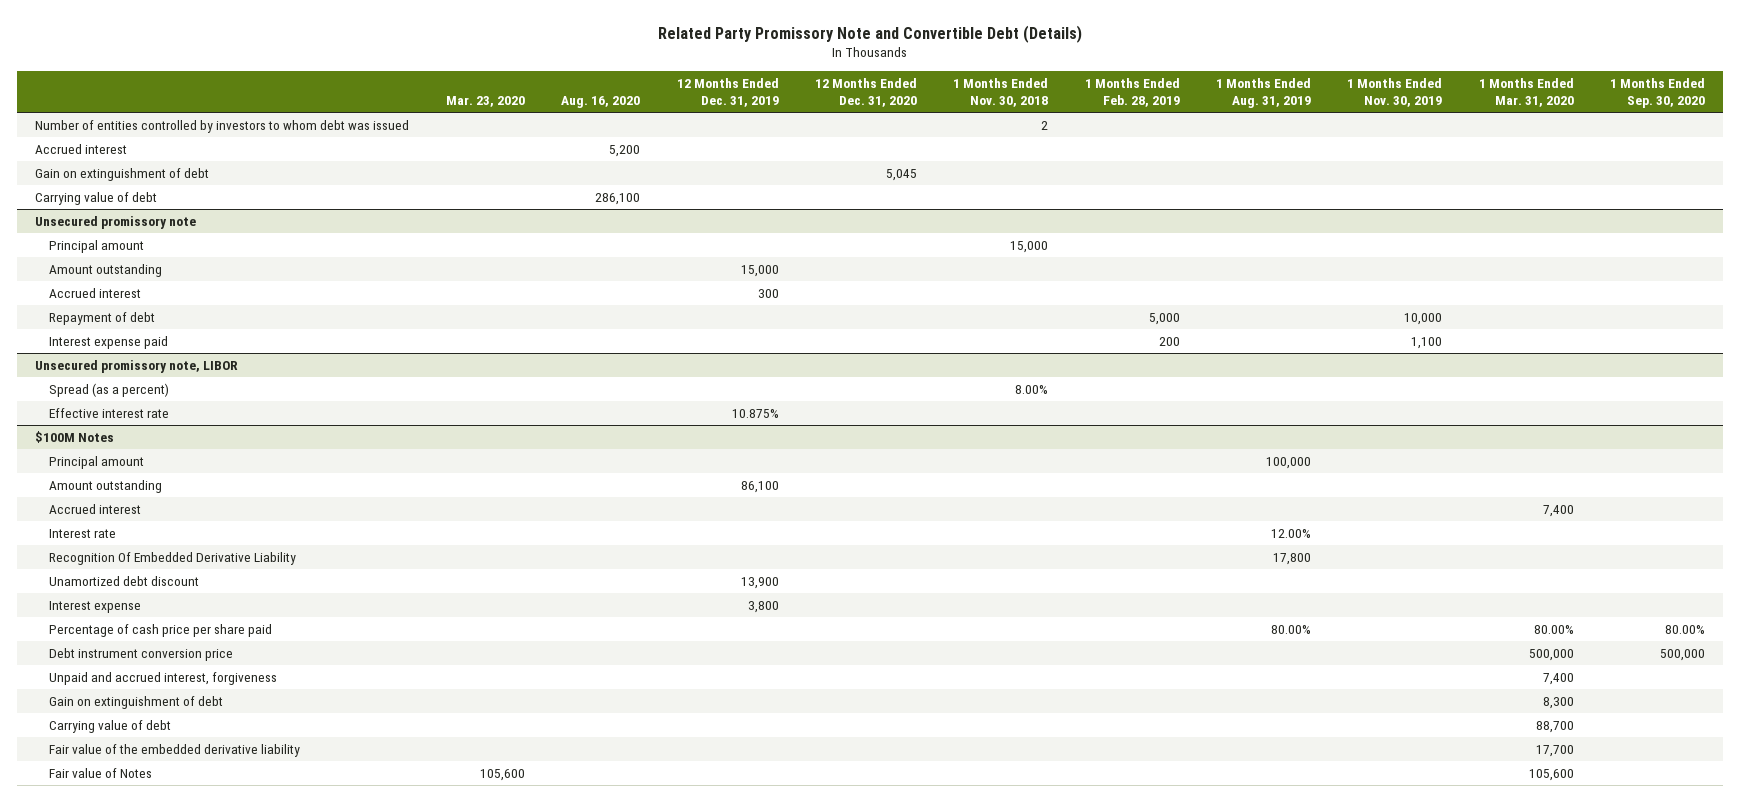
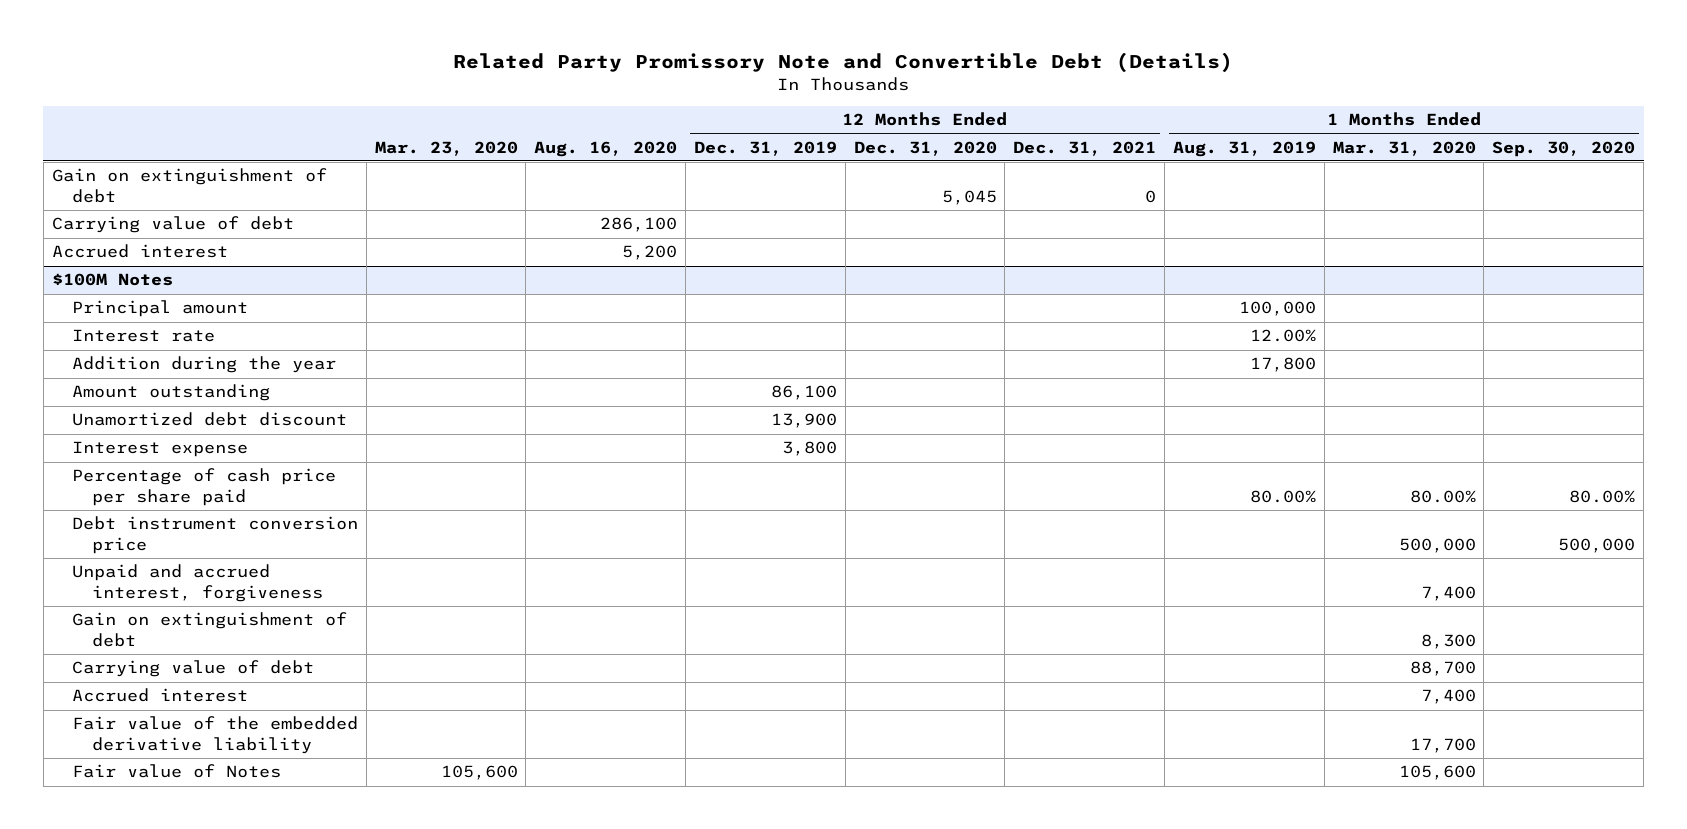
[953,77,1049,108] 1 Months Ended Nov. 30, 2018 -> none
[1084,77,1180,108] 1 Months Ended Feb. 28, 2019 -> none
[1347,77,1443,108] 1 Months Ended Nov. 30, 2019 -> none
none -> [1013,140,1157,156] Dec. 31, 2021
[35,119,410,133] Number of entities controlled by investors to whom debt was issued -> none
[35,215,197,229] Unsecured promissory note -> none
[49,239,145,253] Principal amount -> none
[49,263,163,277] Amount outstanding -> none
[49,287,142,298] Accrued interest -> none
[49,311,156,325] Repayment of debt -> none
[49,335,169,349] Interest expense paid -> none
[35,359,239,373] Unsecured promissory note, LIBOR -> none
[49,382,170,397] Spread (as a percent) -> none
[49,407,170,418] Effective interest rate -> none
[35,143,128,154] Accrued interest -> [51,244,228,259] Accrued interest
[49,551,297,565] Recognition Of Embedded Derivative Liability -> [71,356,336,374] Addition during the year
[49,479,163,493] Amount outstanding -> [71,384,270,402] Amount outstanding
[49,503,142,514] Accrued interest -> [71,688,248,703] Accrued interest

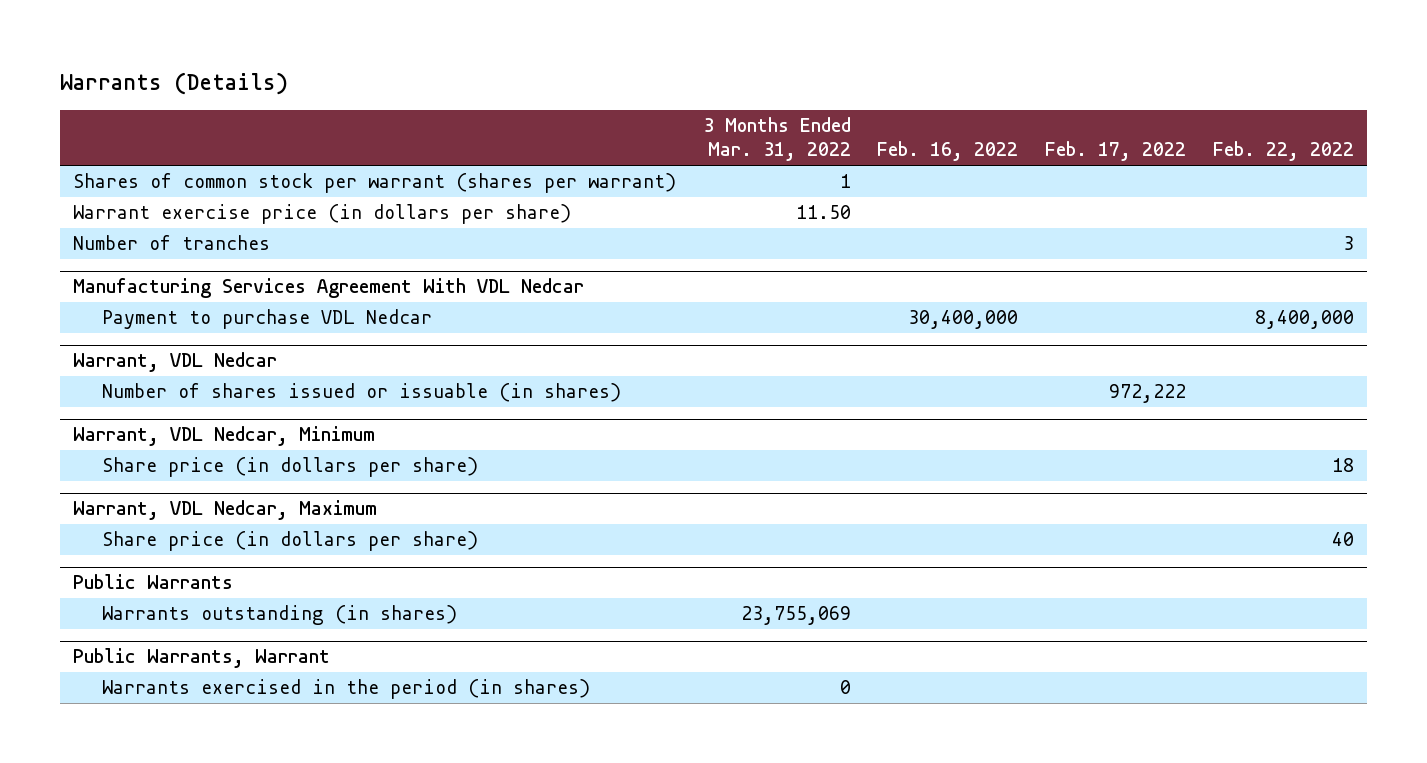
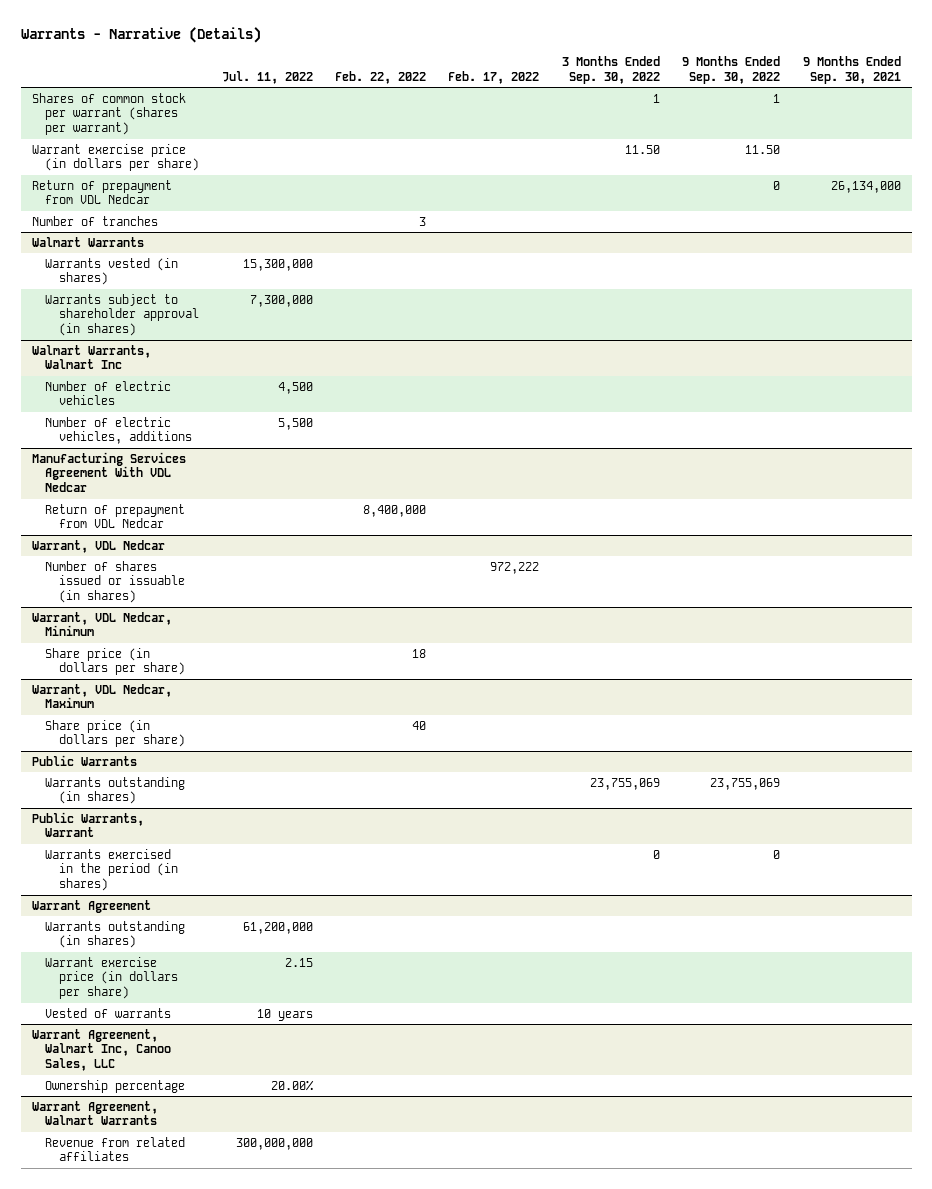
[59,72,288,96] Warrants (Details) -> [20,27,261,44] Warrants - Narrative (Details)
[702,117,851,162] 3 Months Ended Mar. 31, 2022 -> none
[877,141,1019,162] Feb. 16, 2022 -> none
none -> [221,70,313,84] Jul. 11, 2022
none -> [561,56,660,84] 3 Months Ended Sep. 30, 2022
none -> [682,56,781,84] 9 Months Ended Sep. 30, 2022
none -> [802,56,901,84] 9 Months Ended Sep. 30, 2021
none -> [31,179,172,205] Return of prepayment from VDL Nedcar
none -> [31,236,144,247] Walmart Warrants
none -> [45,257,179,286] Warrants vested (in shares)
none -> [45,293,199,336] Warrants subject to shareholder approval (in shares)
none -> [31,344,151,370] Walmart Warrants, Walmart Inc
none -> [45,380,172,406] Number of electric vehicles
none -> [45,416,192,445] Number of electric vehicles, additions
[102,309,433,330] Payment to purchase VDL Nedcar -> [45,503,186,529] Return of prepayment from VDL Nedcar
none -> [31,899,151,913] Warrant Agreement
none -> [45,920,186,949] Warrants outstanding (in shares)
none -> [45,956,178,999] Warrant exercise price (in dollars per share)
none -> [45,1007,172,1018] Vested of warrants
none -> [31,1028,172,1071] Warrant Agreement, Walmart Inc, Canoo Sales, LLC
none -> [45,1079,186,1093] Ownership percentage
none -> [31,1100,158,1126] Warrant Agreement, Walmart Warrants
none -> [45,1136,186,1162] Revenue from related affiliates

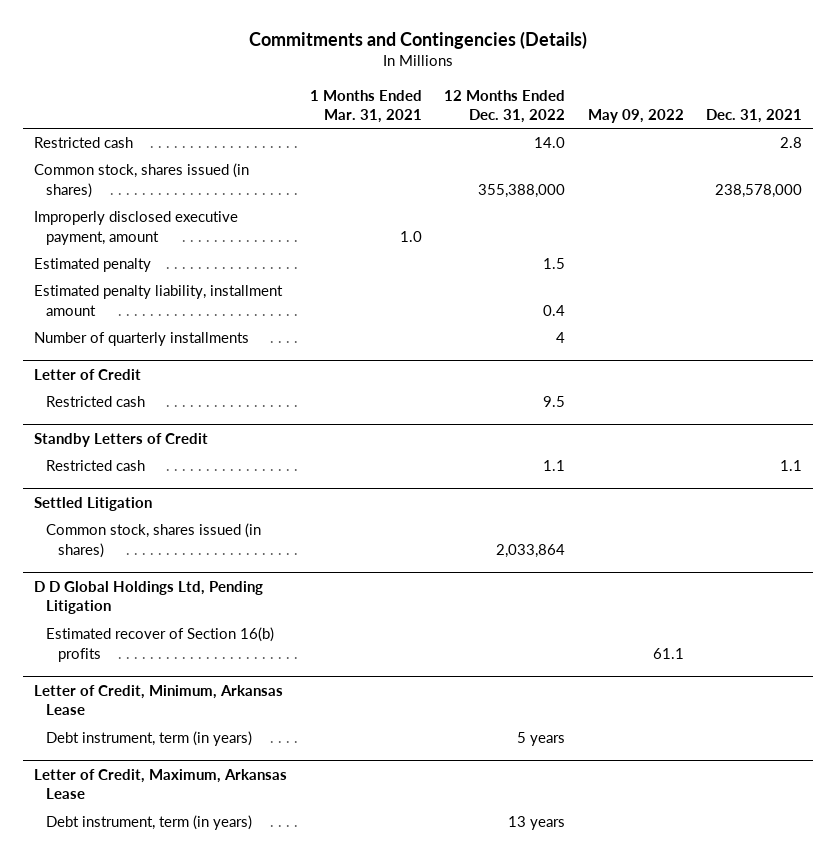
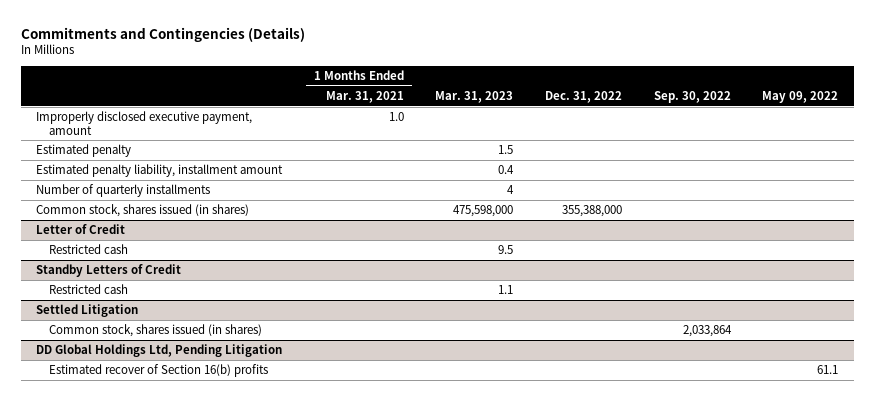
[444,89,566,124] 12 Months Ended Dec. 31, 2022 -> none
[706,109,803,124] Dec. 31, 2021 -> none
none -> [435,90,514,103] Mar. 31, 2023
none -> [545,90,623,103] Dec. 31, 2022
none -> [653,90,731,103] Sep. 30, 2022
[33,137,133,149] Restricted cash -> none
[33,163,249,198] Common stock, shares issued (in shares) -> [36,204,250,218] Common stock, shares issued (in shares)
[33,580,263,615] D D Global Holdings Ltd, Pending Litigation -> [36,344,283,358] DD Global Holdings Ltd, Pending Litigation
[33,684,283,716] Letter of Credit, Minimum, Arkansas Lease -> none
[46,731,253,747] Debt instrument, term (in years) -> none
[33,768,287,800] Letter of Credit, Maximum, Arkansas Lease -> none
[46,815,253,831] Debt instrument, term (in years) -> none

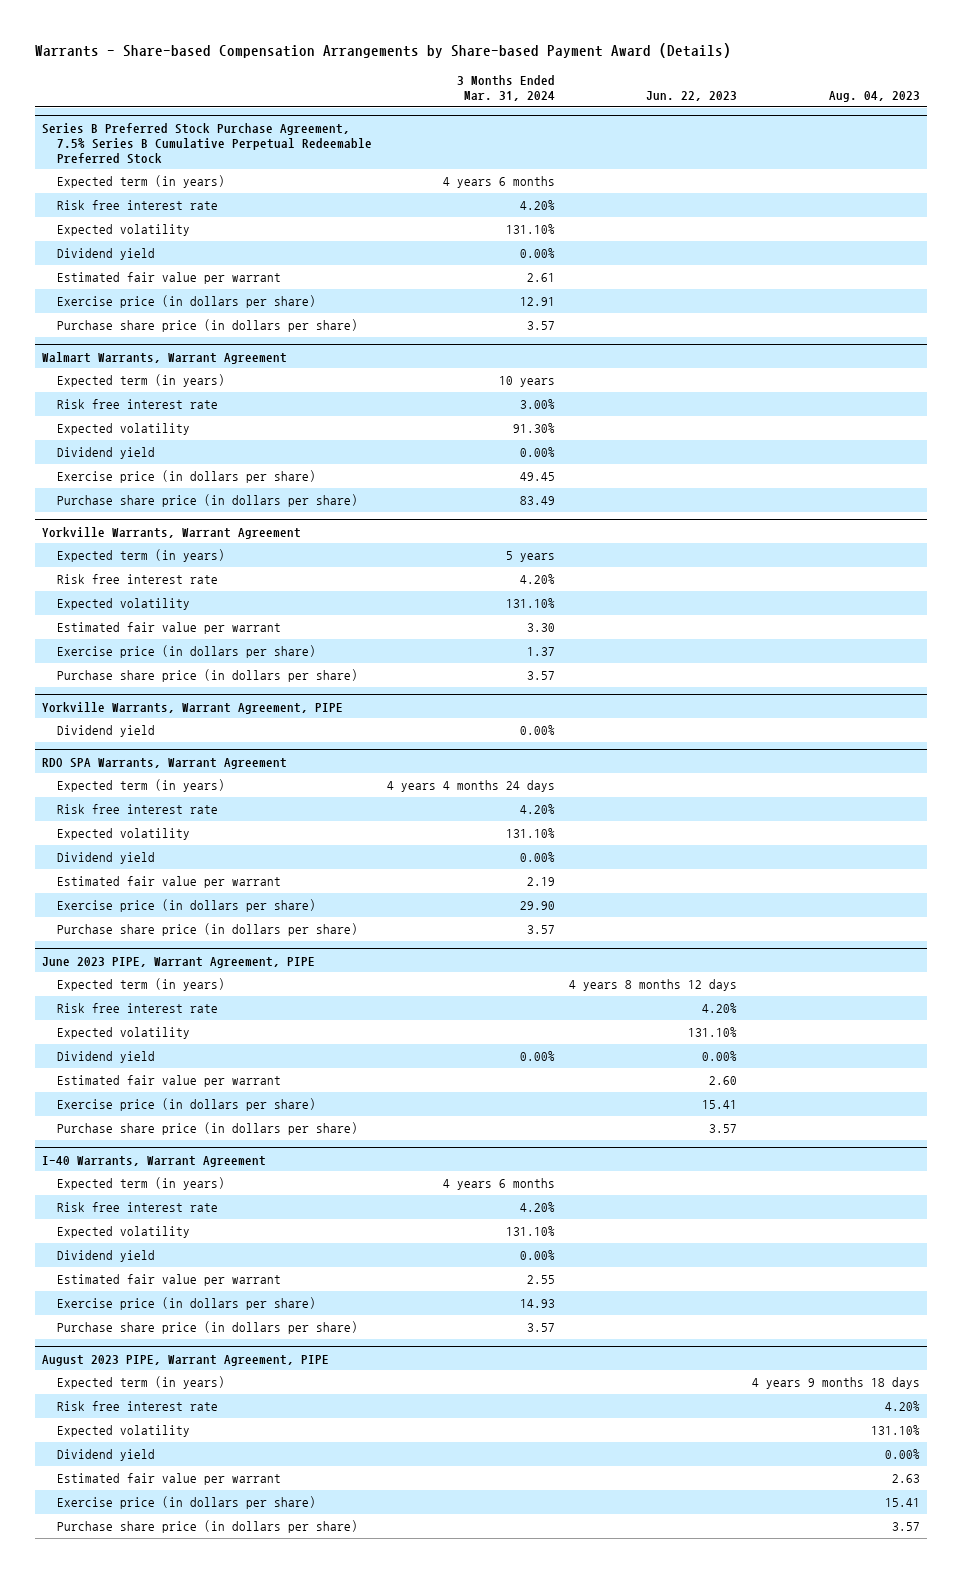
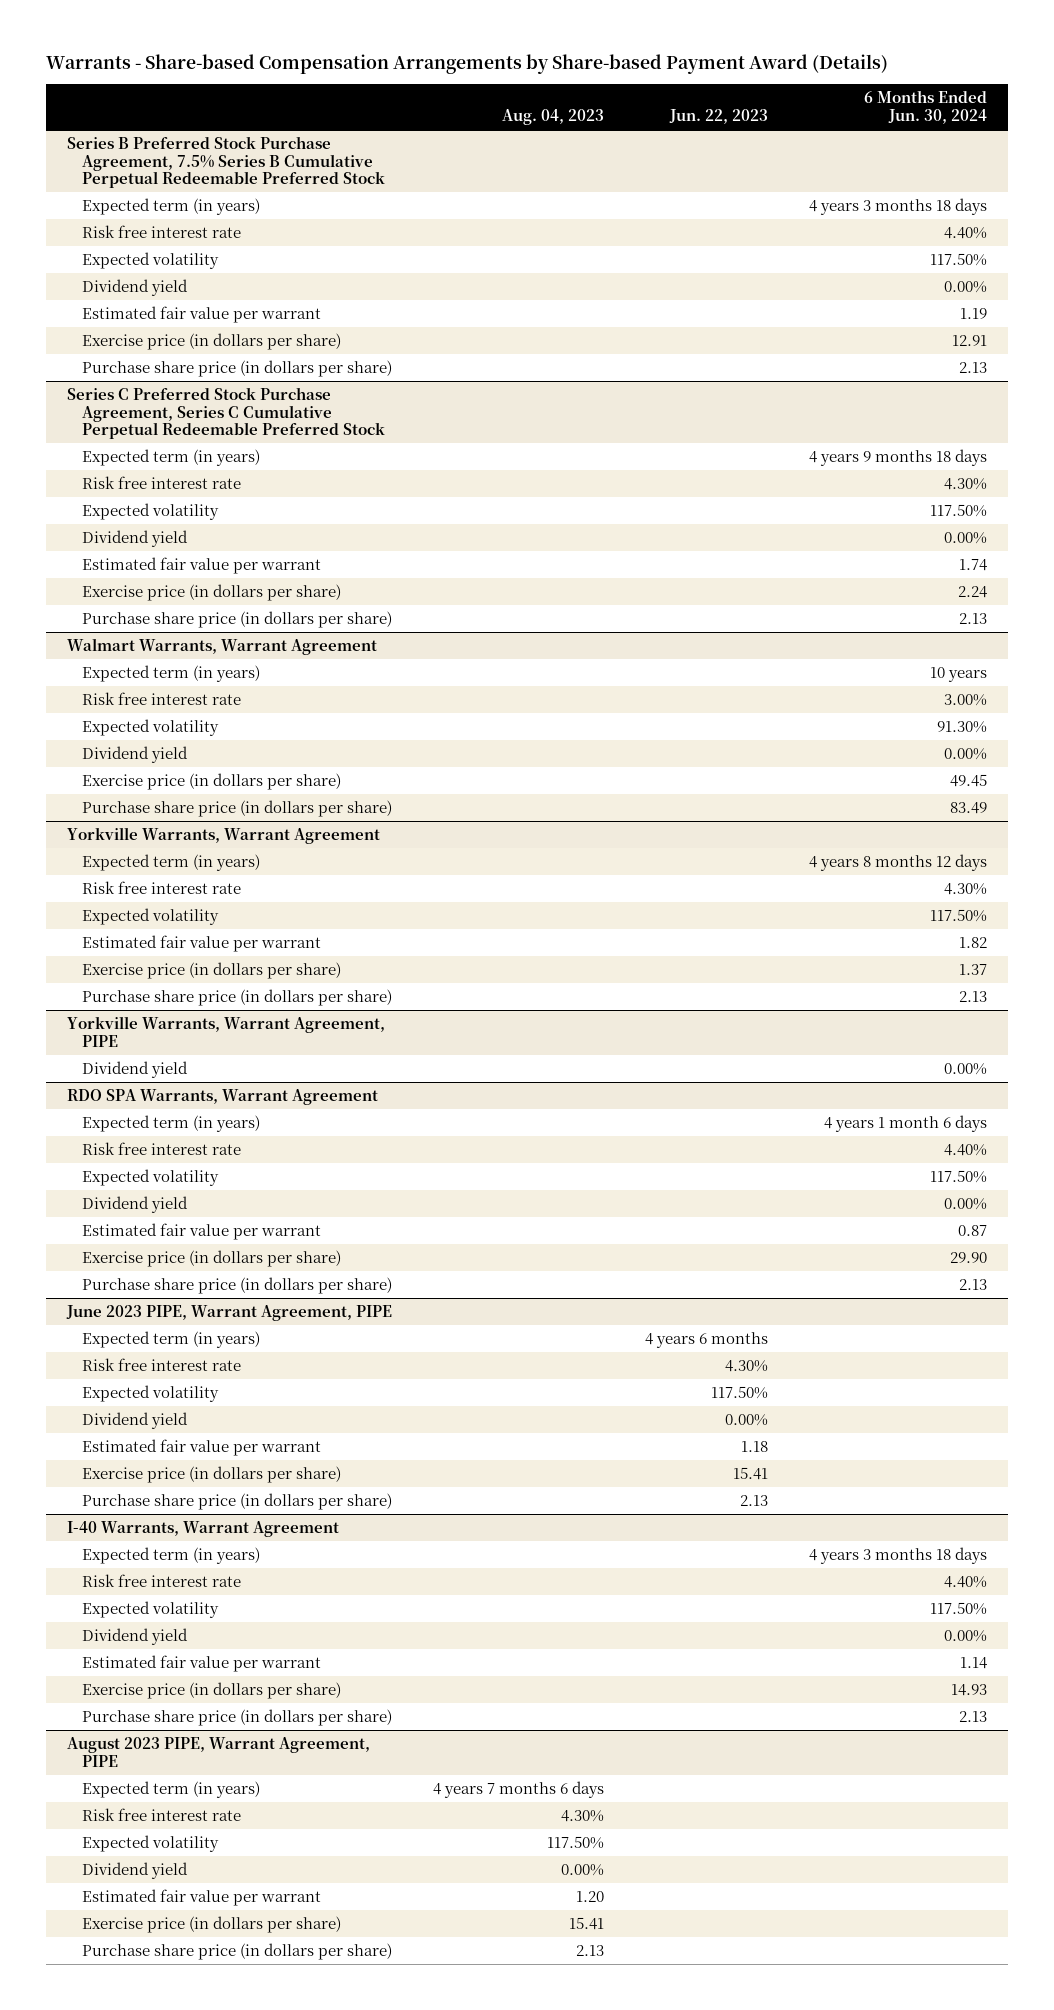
[456,74,555,101] 3 Months Ended Mar. 31, 2024 -> none
none -> [864,90,988,125] 6 Months Ended Jun. 30, 2024
none -> [66,386,386,440] Series C Preferred Stock Purchase Agreement, Series C Cumulative Perpetual Redeemable Preferred Stock
none -> [82,448,261,466] Expected term (in years)
none -> [82,475,242,489] Risk free interest rate
none -> [82,502,220,520] Expected volatility
none -> [82,529,189,547] Dividend yield
none -> [82,556,322,574] Estimated fair value per warrant
none -> [82,583,342,601] Exercise price (in dollars per share)
none -> [82,610,393,628] Purchase share price (in dollars per share)
[569,979,738,992] 4 years 8 months 12 days -> [645,1331,769,1348] 4 years 6 months
[702,1003,738,1014] 4.20% -> [725,1359,769,1372] 4.30%
[688,1027,738,1038] 131.10% -> [711,1385,769,1399] 117.50%
[709,1076,738,1086] 2.60 -> [741,1440,769,1452] 1.18
[709,1124,738,1134] 3.57 -> [740,1494,769,1506] 2.13
[751,1377,920,1390] 4 years 9 months 18 days -> [433,1780,605,1798] 4 years 7 months 6 days
[884,1401,920,1412] 4.20% -> [561,1809,605,1822] 4.30%
[870,1425,920,1436] 131.10% -> [547,1835,605,1849] 117.50%
[891,1474,920,1484] 2.63 -> [576,1890,605,1902] 1.20
[891,1522,920,1532] 3.57 -> [576,1944,605,1956] 2.13

